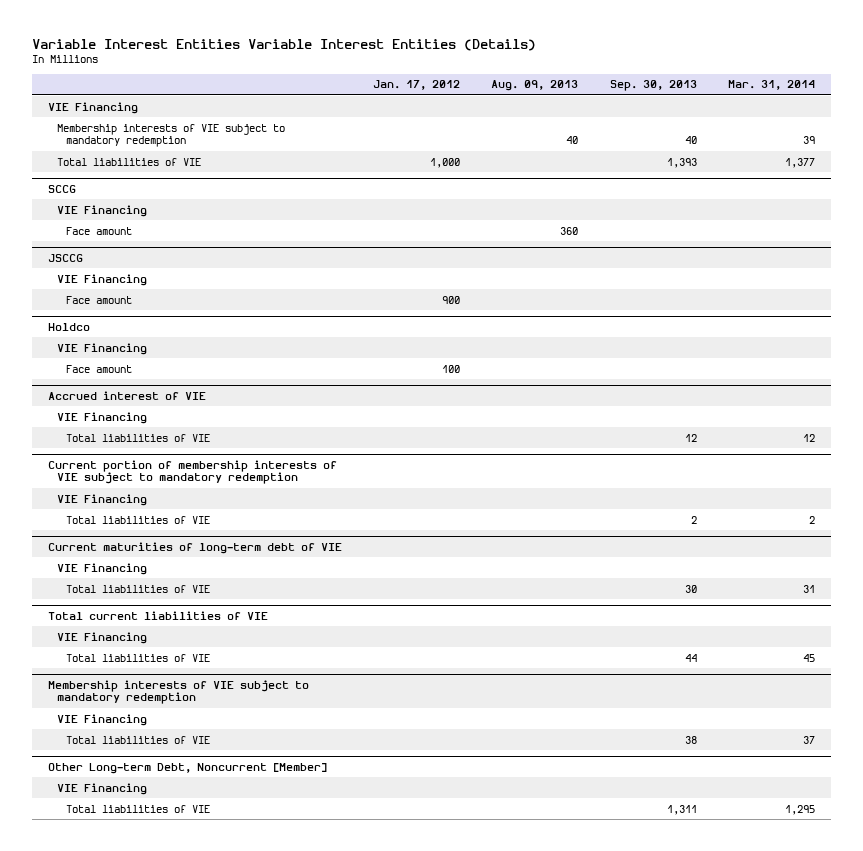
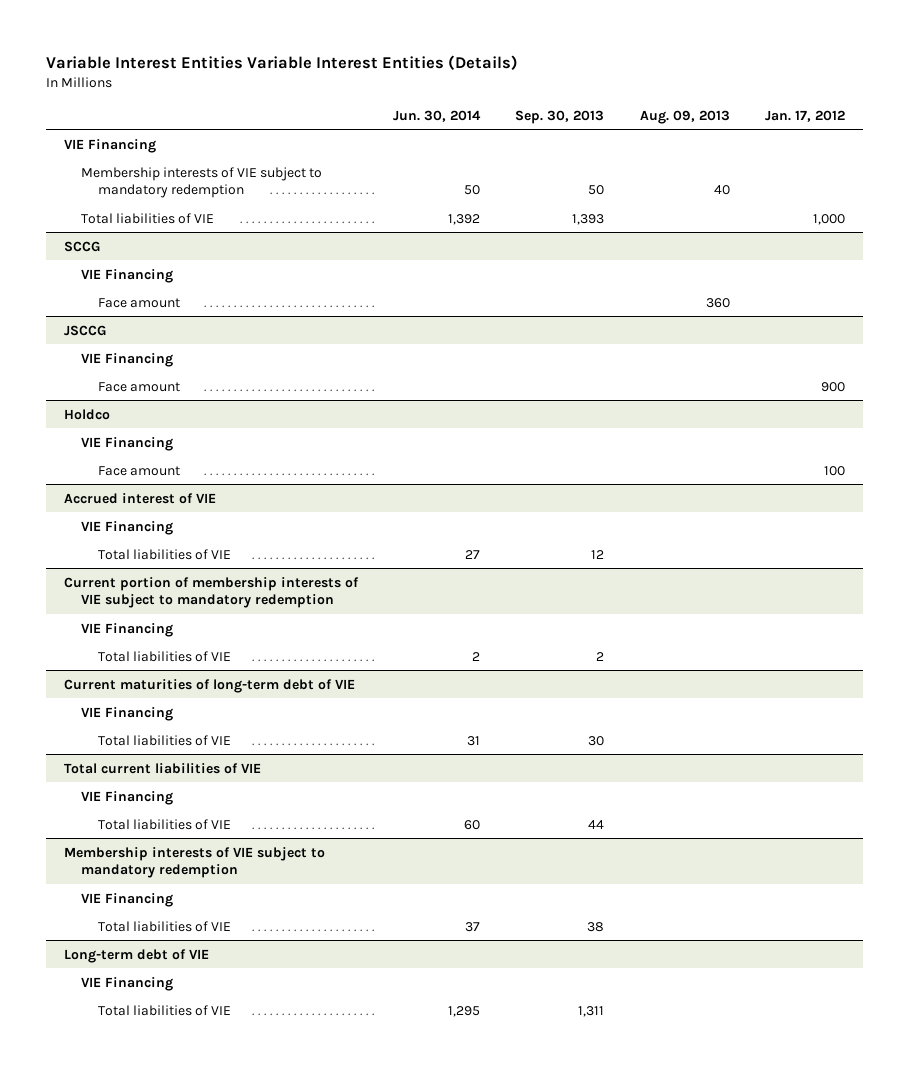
[727,80,815,91] Mar. 31, 2014 -> none
none -> [392,109,481,122] Jun. 30, 2014
[684,136,697,145] 40 -> [588,185,605,196] 50
[47,762,327,774] Other Long-term Debt, Noncurrent [Member] -> none
none -> [63,948,209,963] Long-term debt of VIE

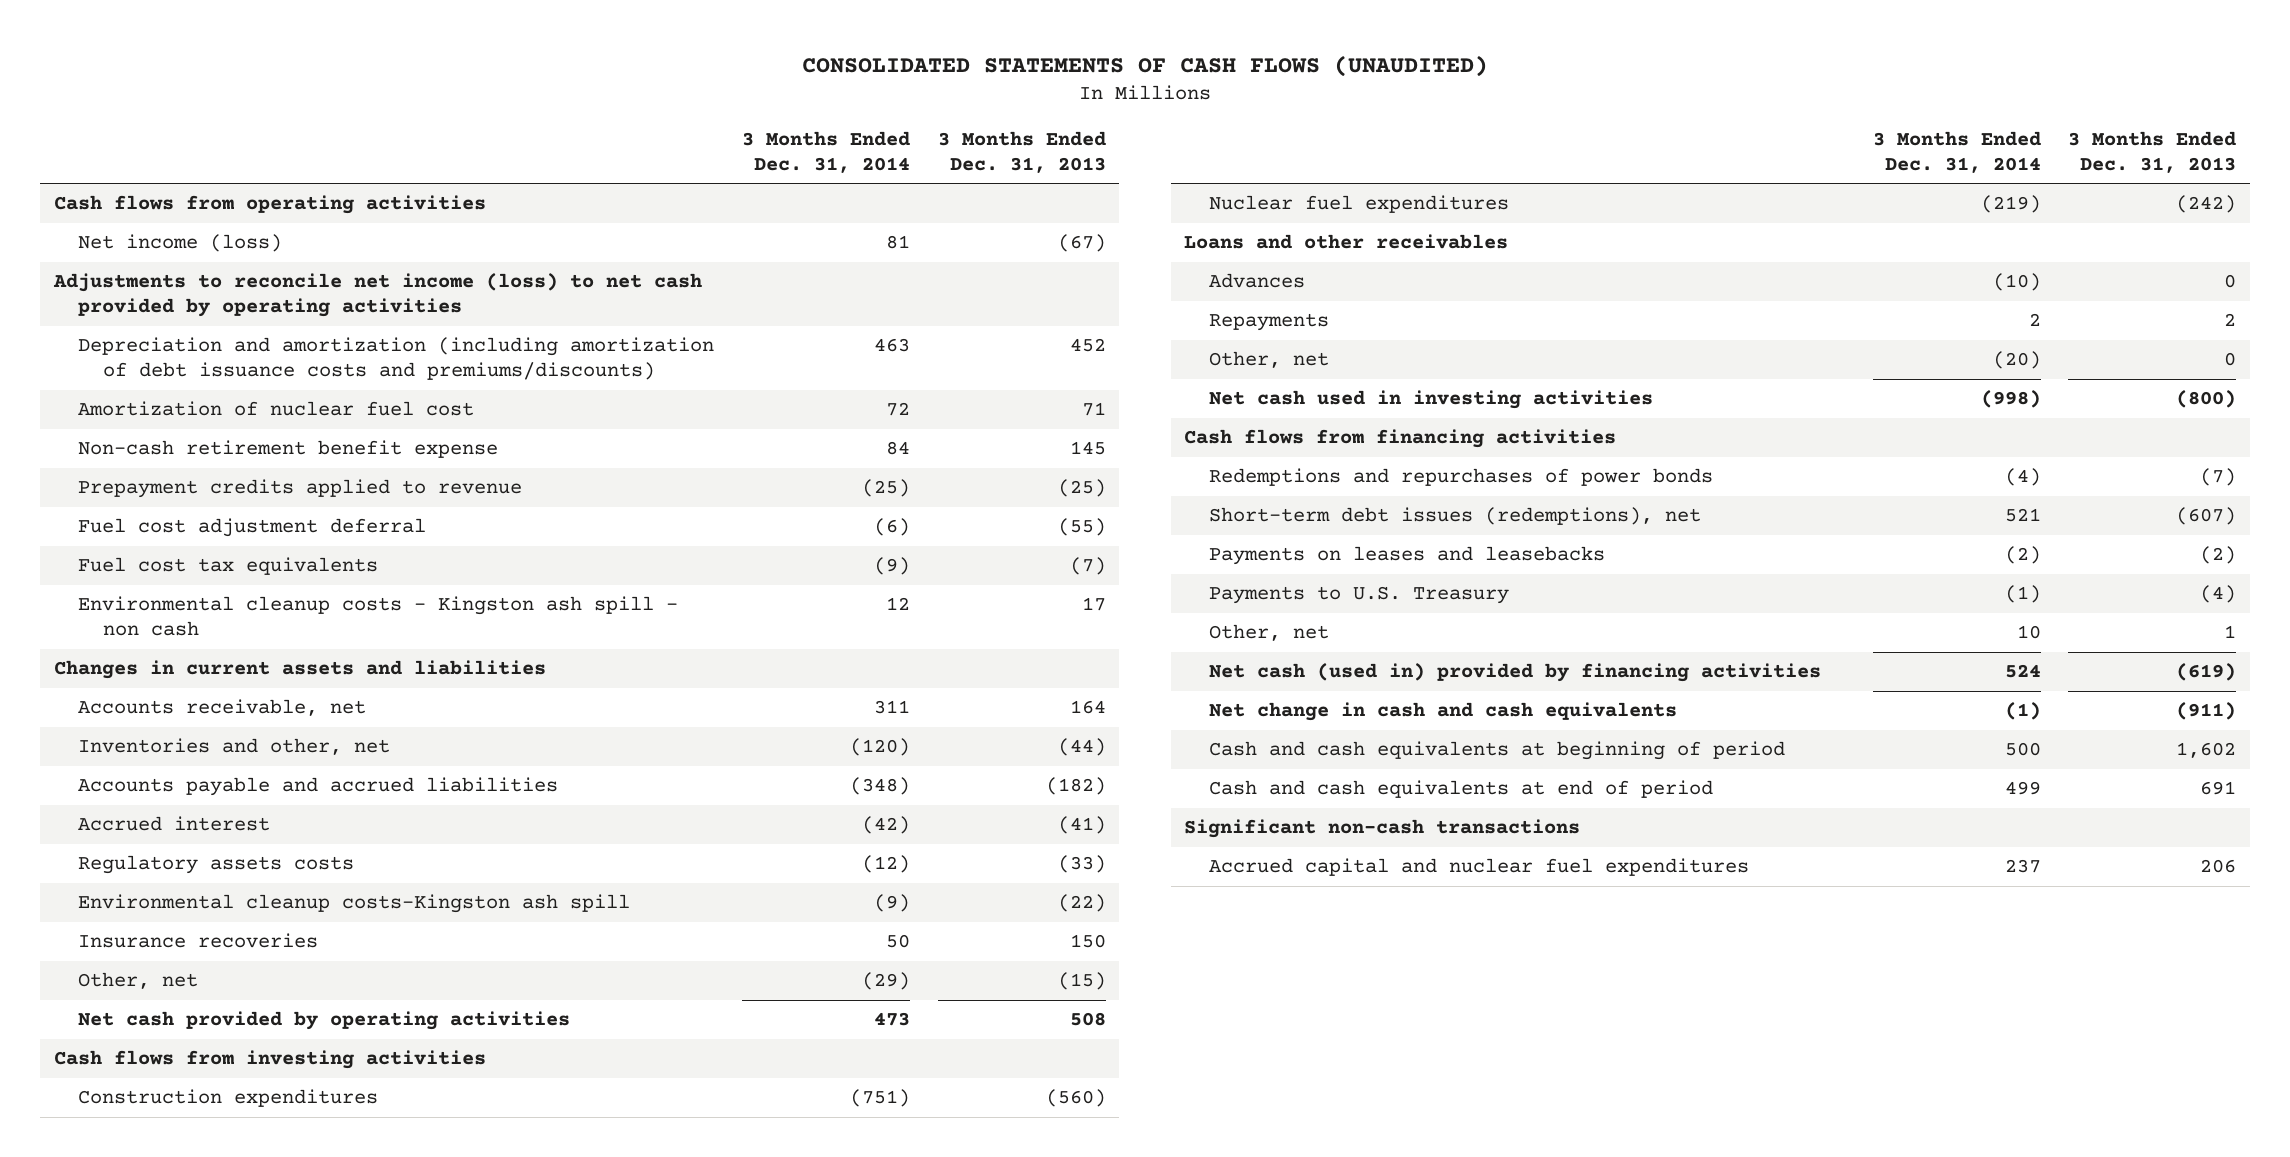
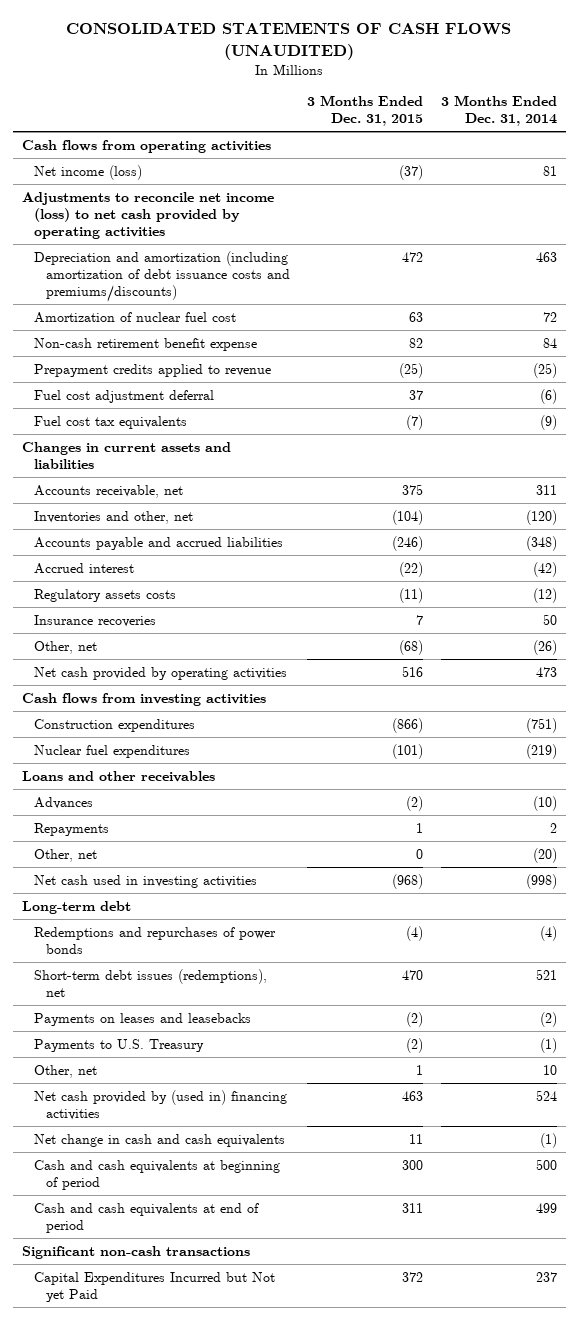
[937,130,1106,174] 3 Months Ended Dec. 31, 2013 -> none
none -> [307,95,424,127] 3 Months Ended Dec. 31, 2015
[78,596,679,637] Environmental cleanup costs - Kingston ash spill - non cash -> none
[78,894,631,914] Environmental cleanup costs-Kingston ash spill -> none
[861,972,910,991] (29) -> [532,639,557,655] (26)
[1184,429,1617,449] Cash flows from financing activities -> none
none -> [21,900,131,914] Long-term debt
[1209,663,1822,683] Net cash (used in) provided by financing activities -> [33,1089,287,1120] Net cash provided by (used in) financing activities
[1209,858,1750,877] Accrued capital and nuclear fuel expenditures -> [33,1271,275,1302] Capital Expenditures Incurred but Not yet Paid

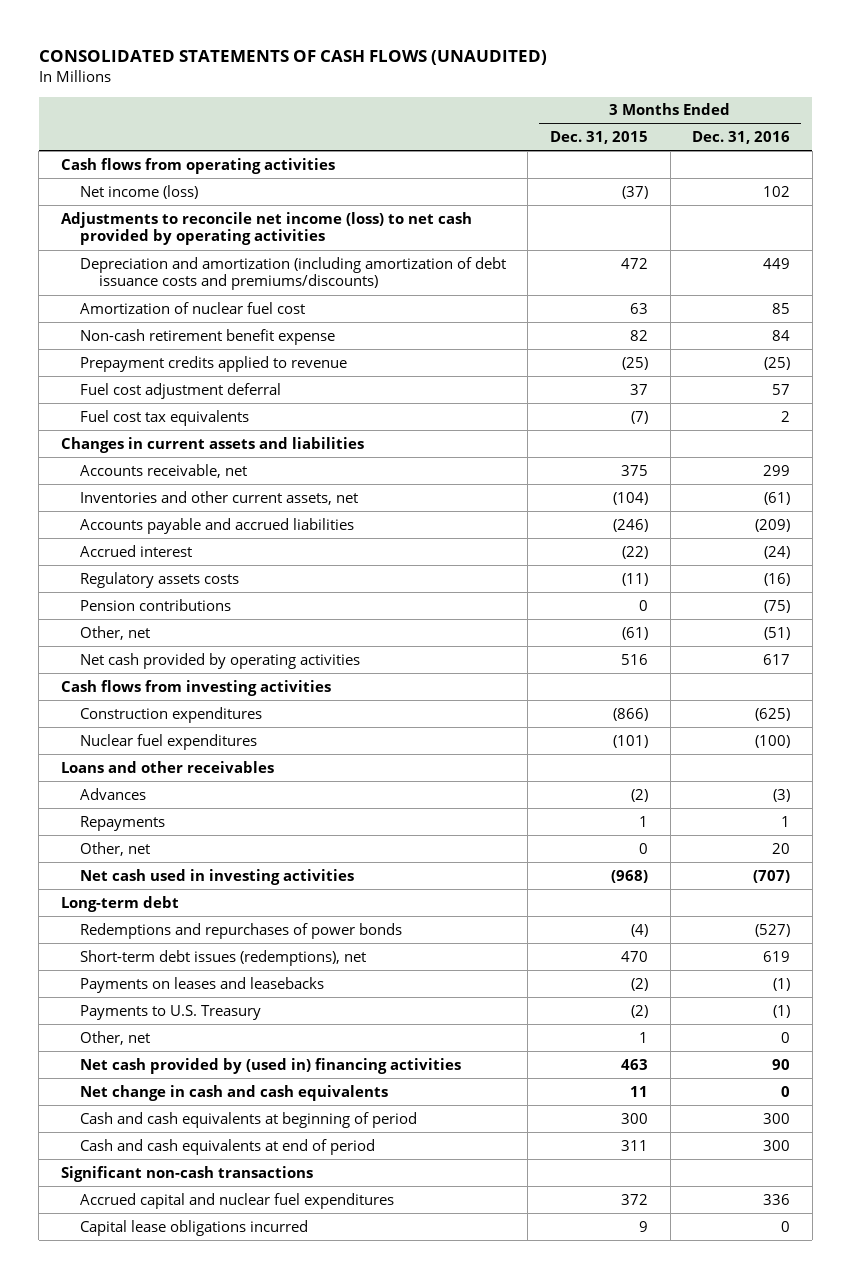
[440,95,557,127] 3 Months Ended Dec. 31, 2014 -> none
none -> [692,131,791,145] Dec. 31, 2016
[33,510,193,524] Inventories and other, net -> [79,490,358,505] Inventories and other current assets, net
[33,614,156,627] Insurance recoveries -> none
none -> [79,598,231,611] Pension contributions
[399,639,424,655] (68) -> [622,626,649,640] (61)
[33,1271,275,1302] Capital Expenditures Incurred but Not yet Paid -> [79,1192,394,1209] Accrued capital and nuclear fuel expenditures
none -> [79,1219,308,1236] Capital lease obligations incurred

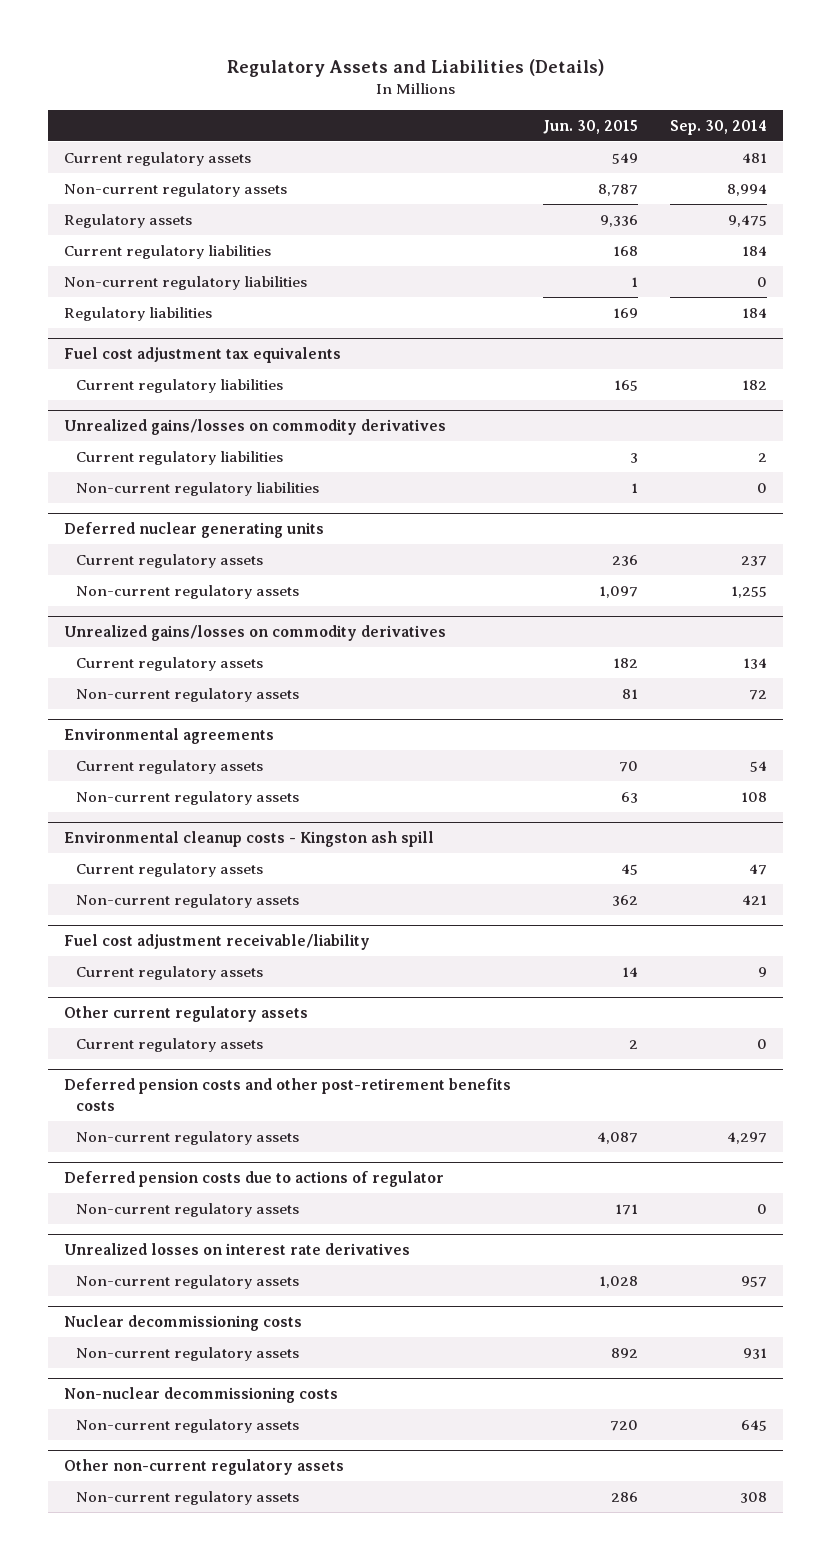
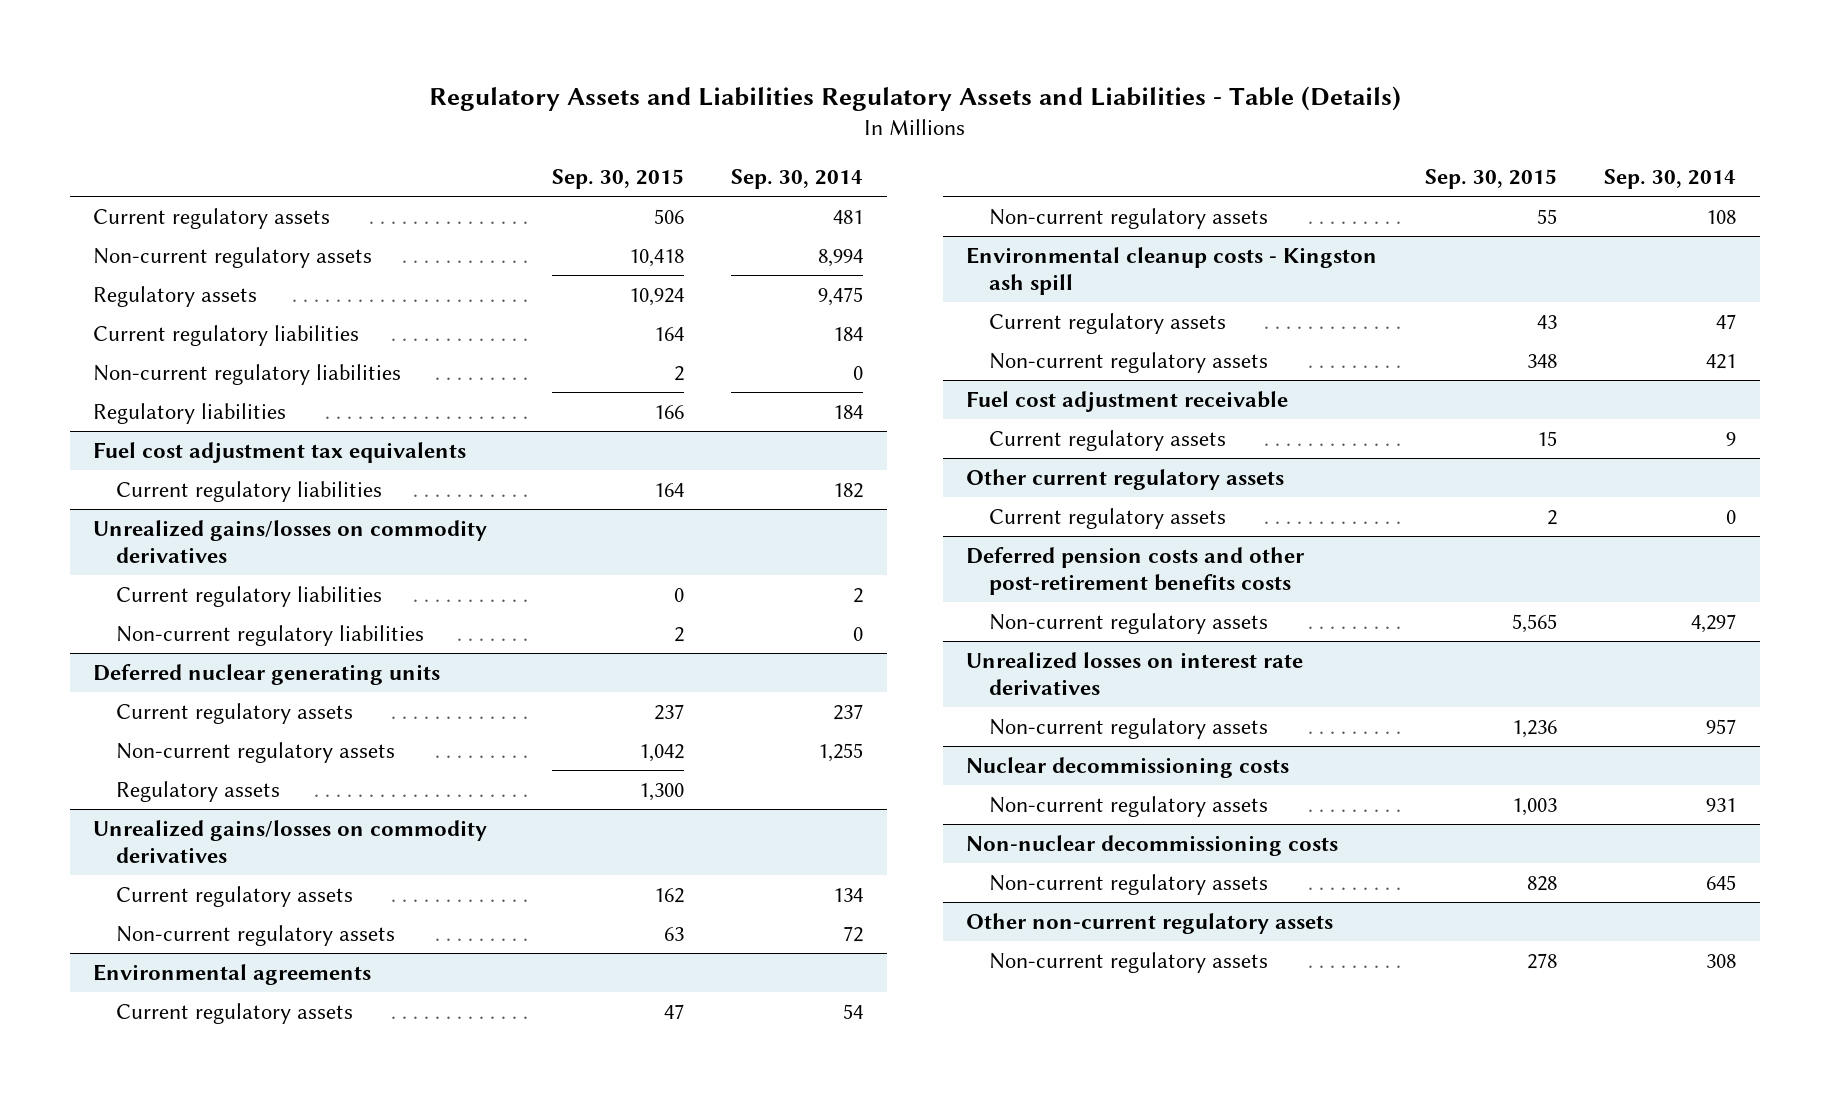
[226,58,604,77] Regulatory Assets and Liabilities (Details) -> [428,85,1401,111] Regulatory Assets and Liabilities Regulatory Assets and Liabilities - Table (Details)
[543,119,639,134] Jun. 30, 2015 -> none
none -> [551,169,684,190] Sep. 30, 2015
none -> [116,780,281,802] Regulatory assets
[64,934,371,951] Fuel cost adjustment receivable/liability -> [966,390,1289,412] Fuel cost adjustment receivable
[64,1171,445,1188] Deferred pension costs due to actions of regulator -> none
[76,1203,300,1218] Non-current regulatory assets -> none

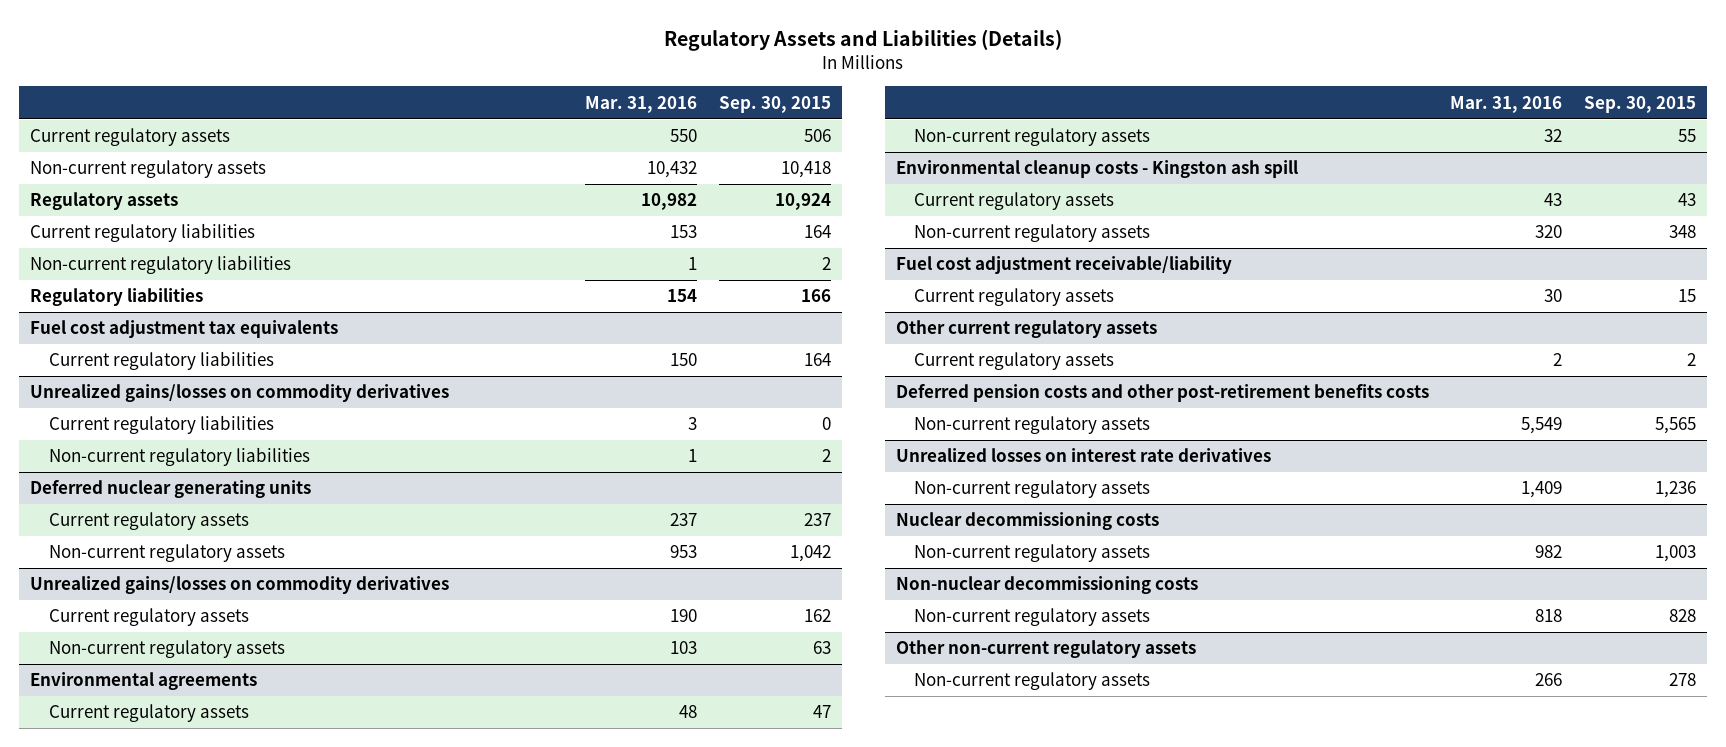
[428,85,1401,111] Regulatory Assets and Liabilities Regulatory Assets and Liabilities - Table (Details) -> [664,29,1063,52] Regulatory Assets and Liabilities (Details)
[730,169,863,190] Sep. 30, 2014 -> none
none -> [585,95,698,113] Mar. 31, 2016
[116,780,281,802] Regulatory assets -> none
[966,390,1289,412] Fuel cost adjustment receivable -> [895,256,1232,275] Fuel cost adjustment receivable/liability

